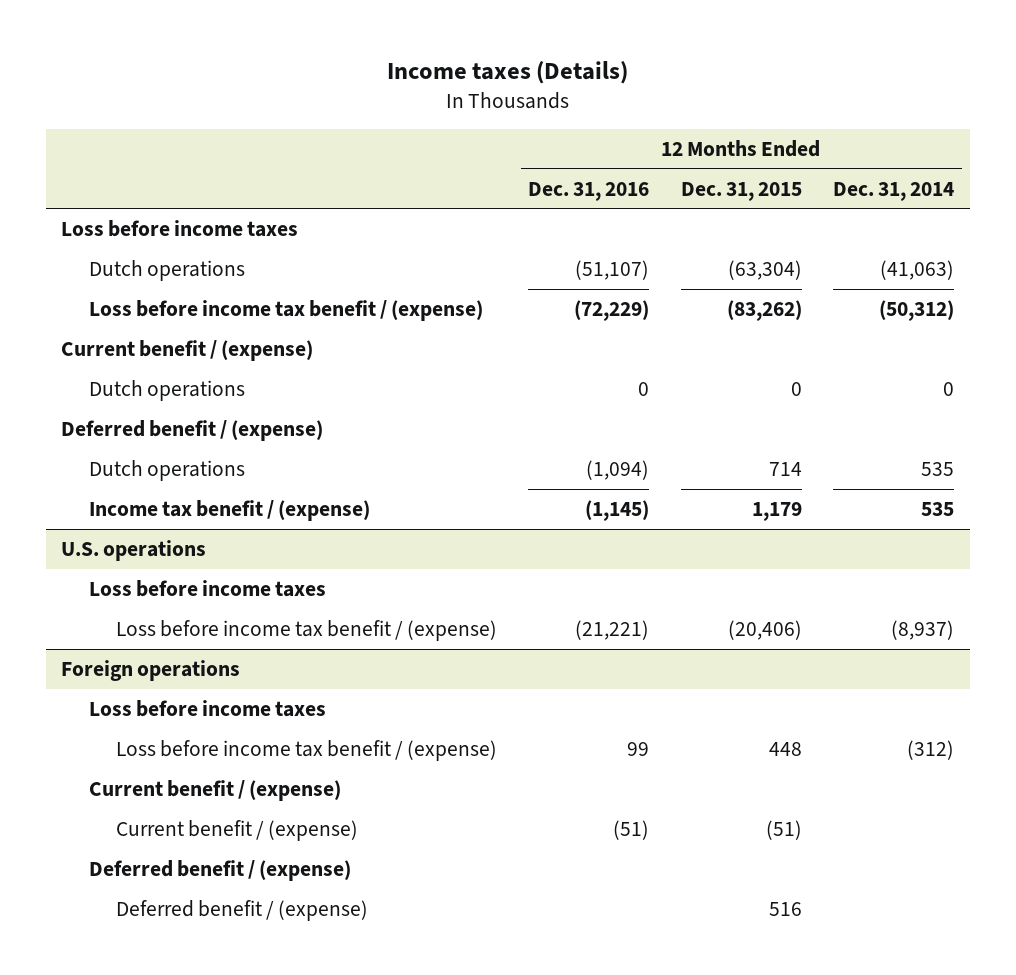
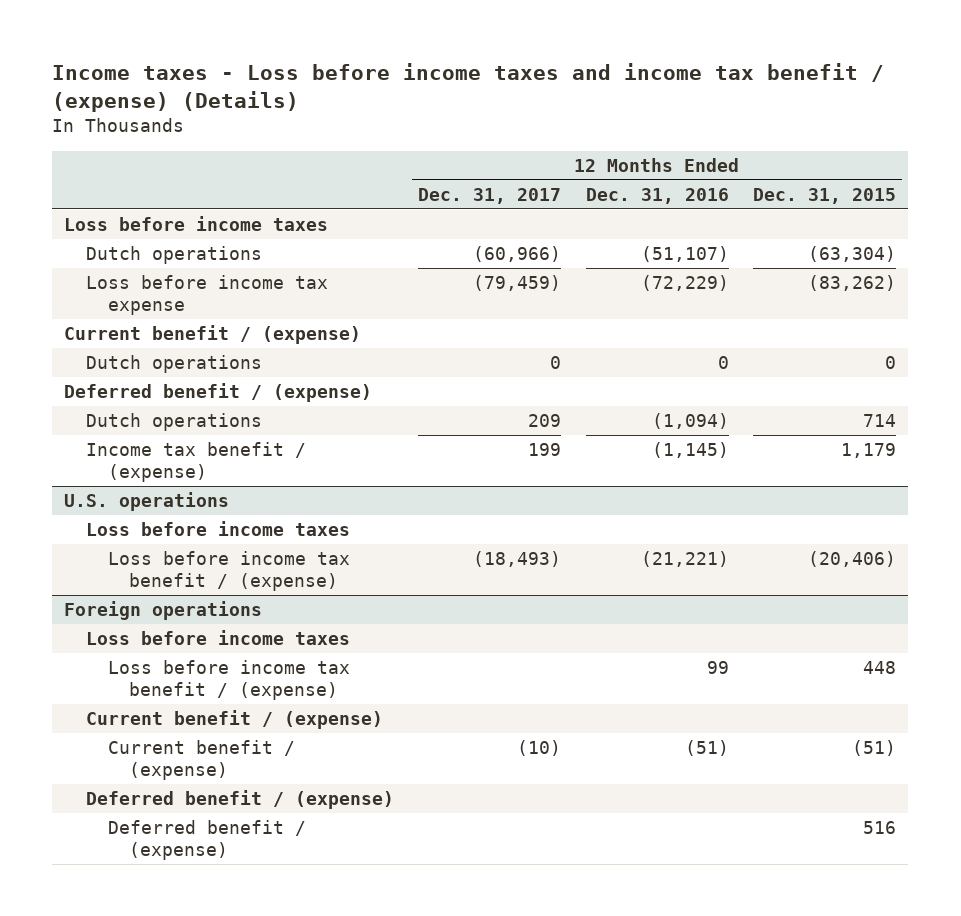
[386,60,628,84] Income taxes (Details) -> [52,63,885,113] Income taxes - Loss before income taxes and income tax benefit / (expense) (Details)
[833,181,955,201] Dec. 31, 2014 -> none
none -> [418,187,562,204] Dec. 31, 2017
[88,299,483,321] Loss before income tax benefit / (expense) -> [86,275,329,316] Loss before income tax expense

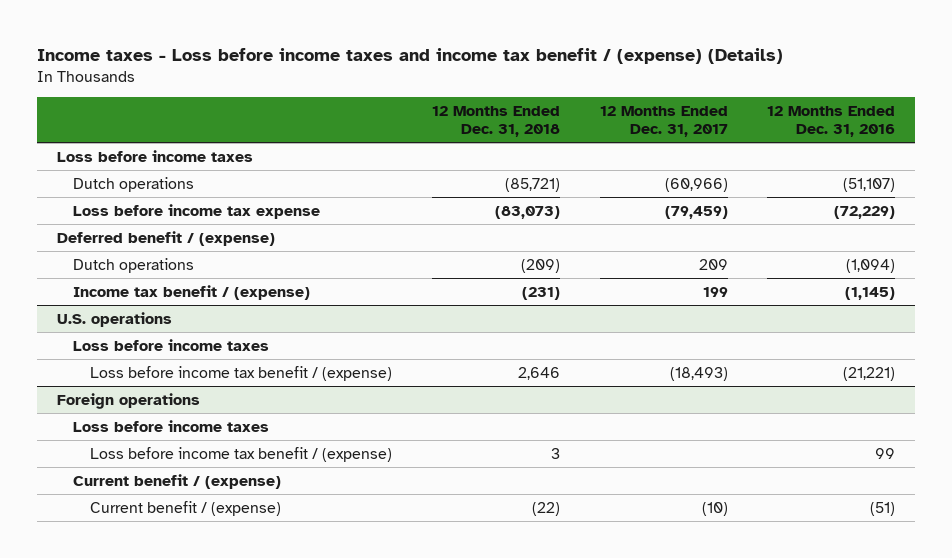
[753,187,897,204] Dec. 31, 2015 -> none
none -> [431,105,560,138] 12 Months Ended Dec. 31, 2018
[64,325,362,345] Current benefit / (expense) -> none
[86,355,263,374] Dutch operations -> none
[86,790,395,810] Deferred benefit / (expense) -> none
[107,820,306,861] Deferred benefit / (expense) -> none

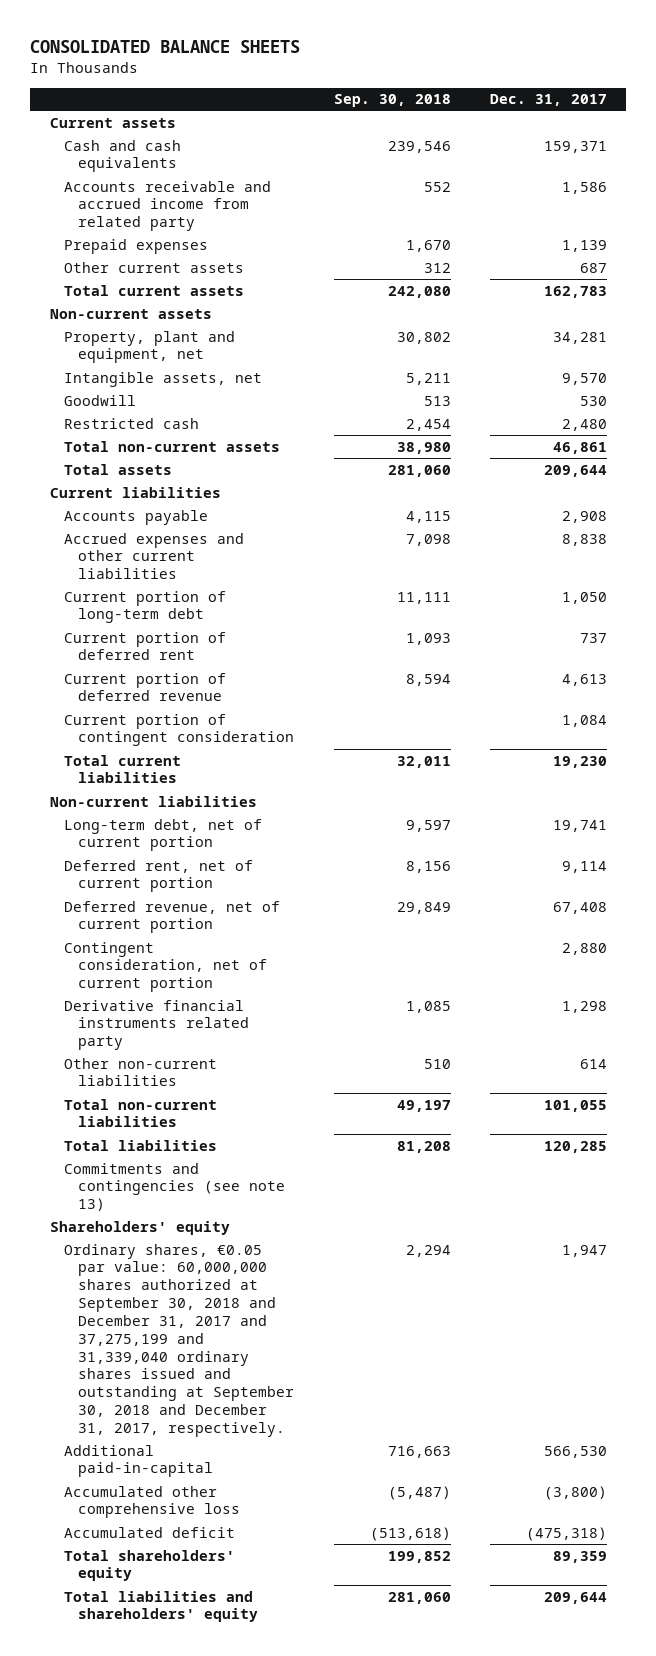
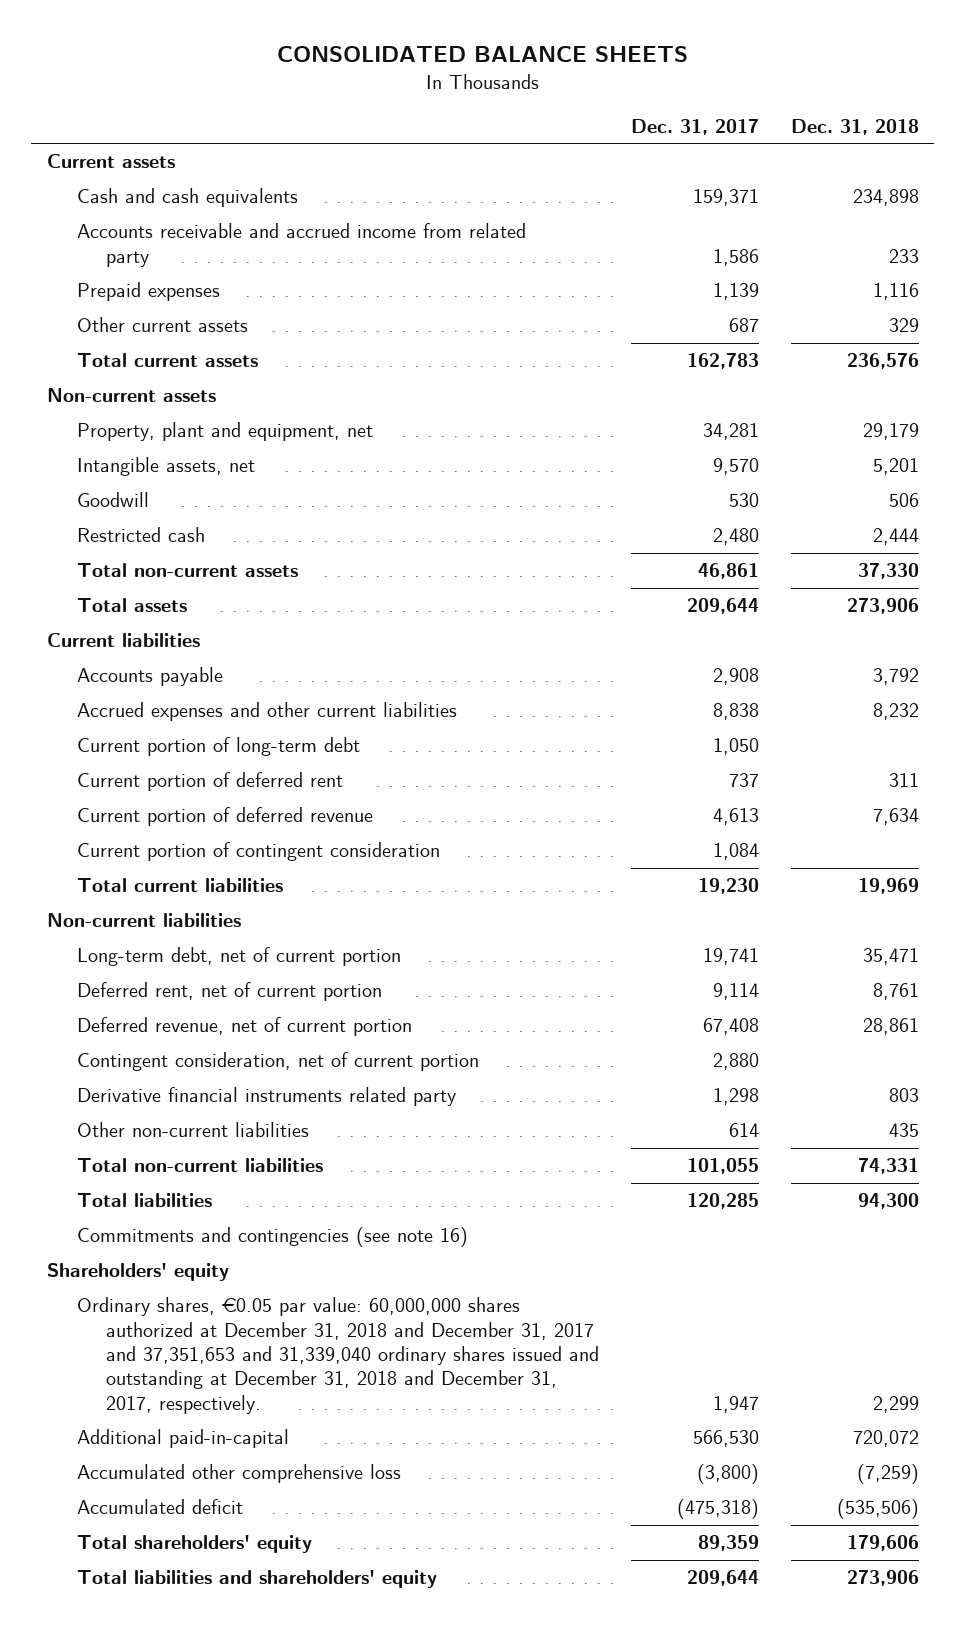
[333,94,451,108] Sep. 30, 2018 -> none
none -> [790,118,919,135] Dec. 31, 2018
[64,1162,286,1212] Commitments and contingencies (see note 13) -> [76,1227,468,1248] Commitments and contingencies (see note 16)
[64,1243,295,1437] Ordinary shares, €0.05 par value: 60,000,000 shares authorized at September 30, 2018 and December 31, 2017 and 37,275,199 and 31,339,040 ordinary shares issued and outstanding at September 30, 2018 and December 31, 2017, respectively. -> [76,1297,600,1414] Ordinary shares, €0.05 par value: 60,000,000 shares authorized at December 31, 2018 and December 31, 2017 and 37,351,653 and 31,339,040 ordinary shares issued and outstanding at December 31, 2018 and December 31, 2017, respectively.

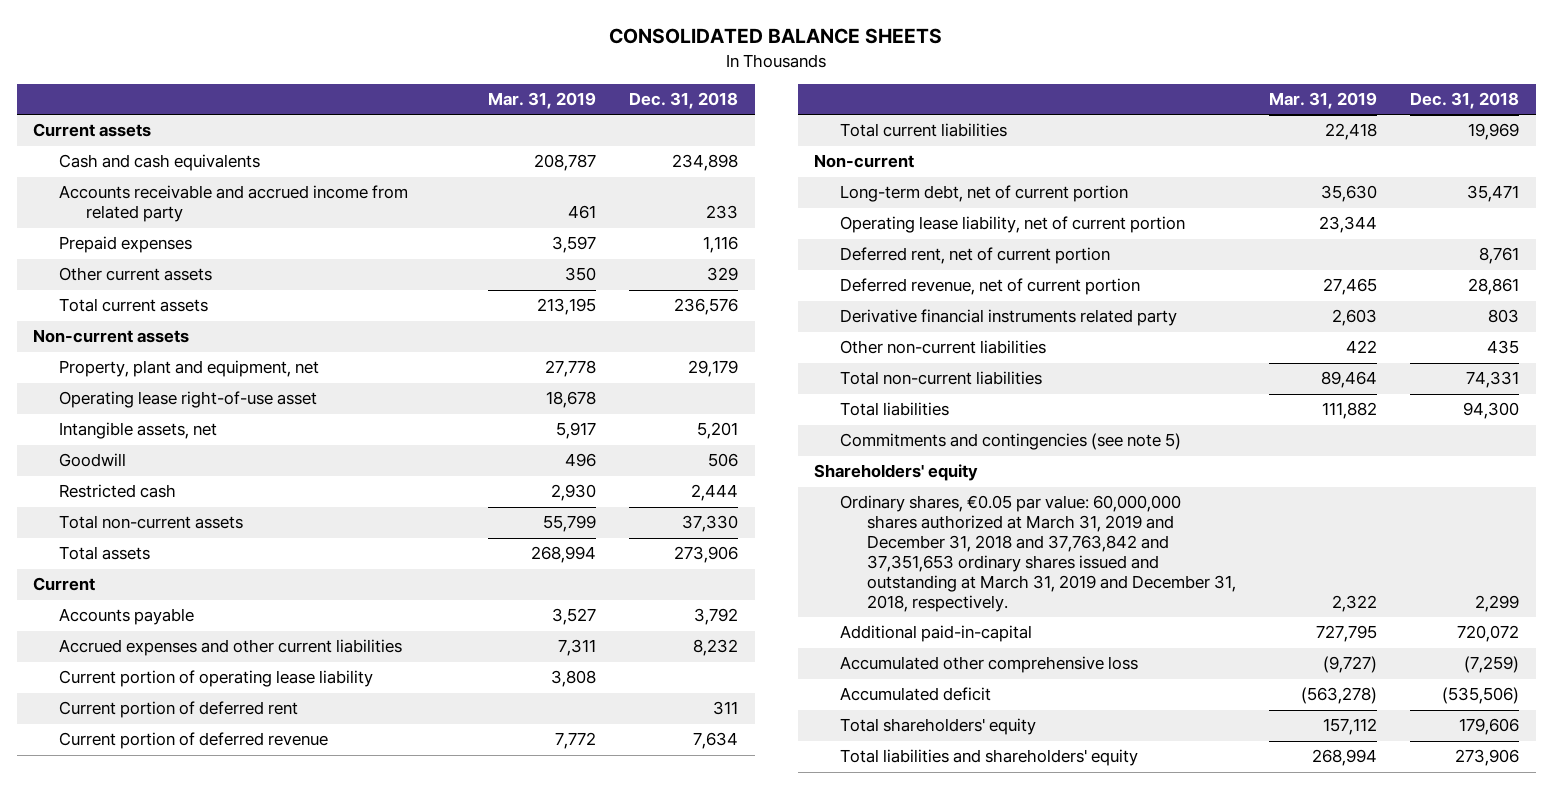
[630,118,759,135] Dec. 31, 2017 -> none
none -> [487,92,596,110] Mar. 31, 2019
none -> [59,391,318,409] Operating lease right-of-use asset
[46,633,200,648] Current liabilities -> [33,577,96,592] Current
[76,737,360,757] Current portion of long-term debt -> none
none -> [59,670,374,688] Current portion of operating lease liability
[76,842,440,862] Current portion of contingent consideration -> none
[46,913,241,928] Non-current liabilities -> [814,154,915,169] Non-current
none -> [840,216,1186,234] Operating lease liability, net of current portion
[76,1052,479,1072] Contingent consideration, net of current portion -> none
[76,1227,468,1248] Commitments and contingencies (see note 16) -> [840,433,1182,451] Commitments and contingencies (see note 5)
[76,1297,600,1414] Ordinary shares, €0.05 par value: 60,000,000 shares authorized at December 31, 2018 and December 31, 2017 and 37,351,653 and 31,339,040 ordinary shares issued and outstanding at December 31, 2018 and December 31, 2017, respectively. -> [840,495,1236,612] Ordinary shares, €0.05 par value: 60,000,000 shares authorized at March 31, 2019 and December 31, 2018 and 37,763,842 and 37,351,653 ordinary shares issued and outstanding at March 31, 2019 and December 31, 2018, respectively.

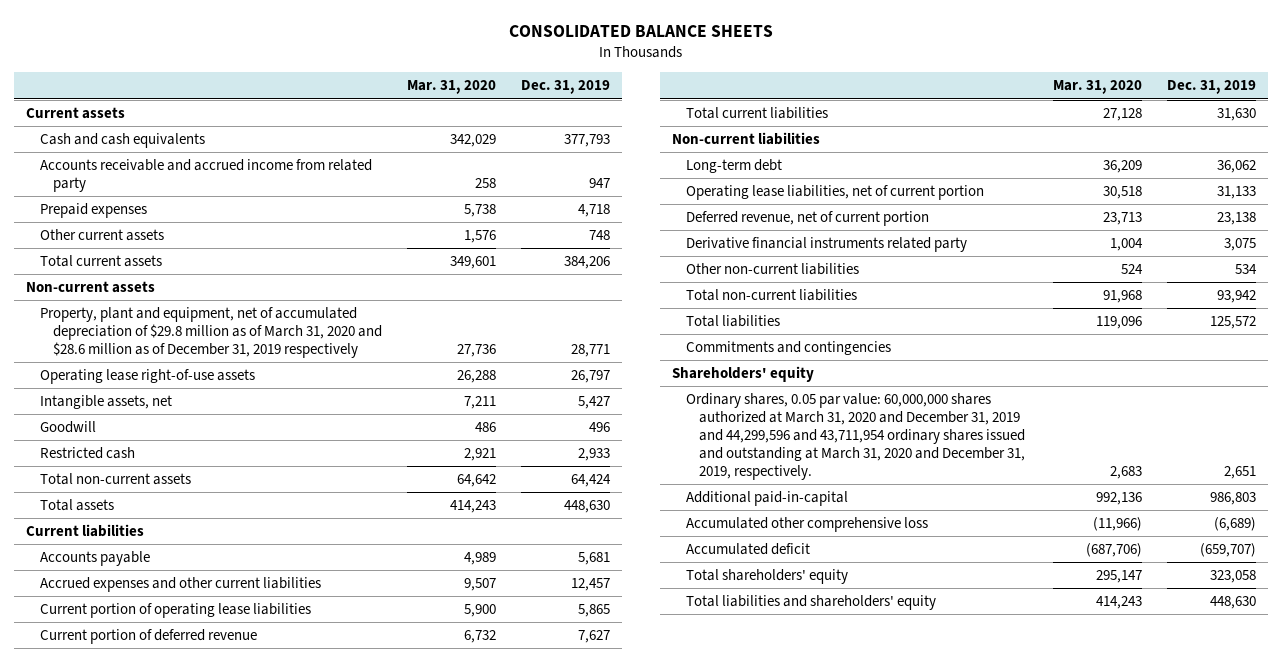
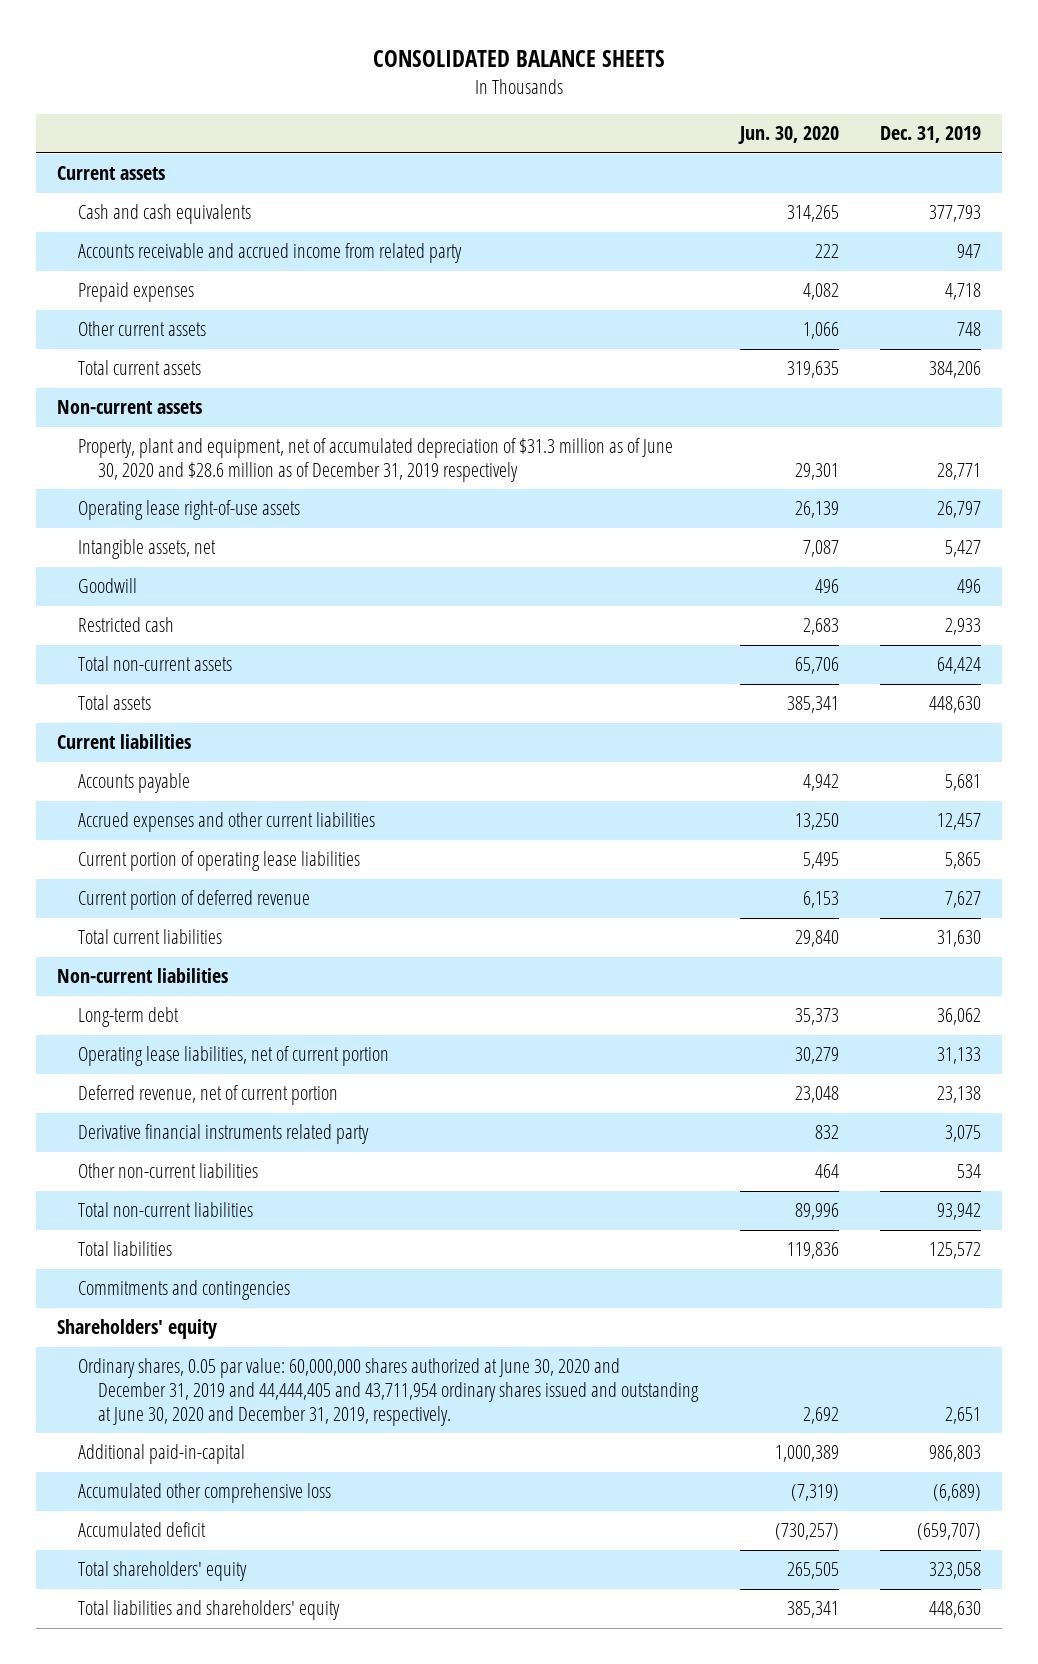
[406,80,496,95] Mar. 31, 2020 -> none
none -> [737,126,839,145] Jun. 30, 2020
[39,307,383,358] Property, plant and equipment, net of accumulated depreciation of $29.8 million as of March 31, 2020 and $28.6 million as of December 31, 2019 respectively -> [77,438,673,483] Property, plant and equipment, net of accumulated depreciation of $31.3 million as of June 30, 2020 and $28.6 million as of December 31, 2019 respectively
[685,393,1026,480] Ordinary shares, 0.05 par value: 60,000,000 shares authorized at March 31, 2020 and December 31, 2019 and 44,299,596 and 43,711,954 ordinary shares issued and outstanding at March 31, 2020 and December 31, 2019, respectively. -> [77,1358,700,1426] Ordinary shares, 0.05 par value: 60,000,000 shares authorized at June 30, 2020 and December 31, 2019 and 44,444,405 and 43,711,954 ordinary shares issued and outstanding at June 30, 2020 and December 31, 2019, respectively.

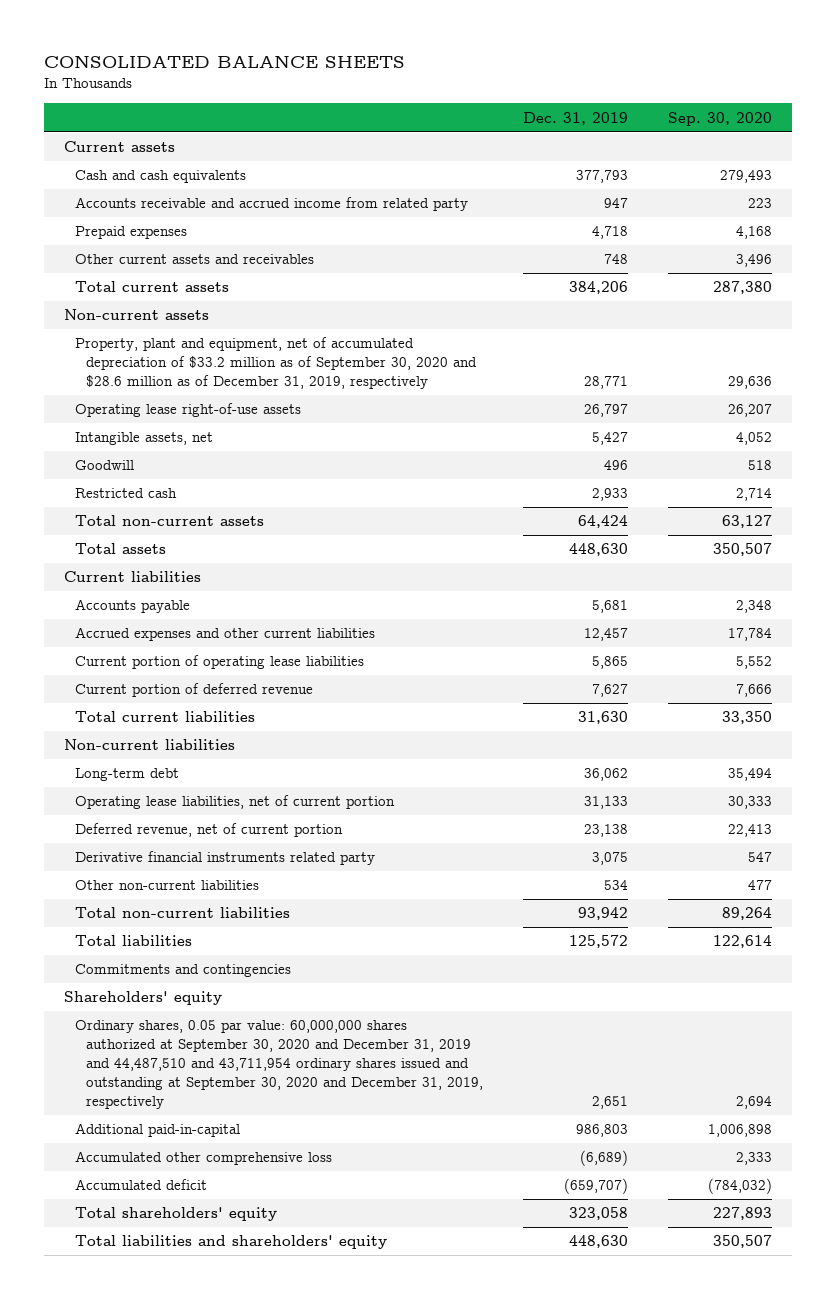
[737,126,839,145] Jun. 30, 2020 -> none
none -> [668,111,773,126] Sep. 30, 2020
[77,321,206,337] Other current assets -> [75,254,315,265] Other current assets and receivables
[77,438,673,483] Property, plant and equipment, net of accumulated depreciation of $31.3 million as of June 30, 2020 and $28.6 million as of December 31, 2019 respectively -> [75,337,478,390] Property, plant and equipment, net of accumulated depreciation of $33.2 million as of September 30, 2020 and $28.6 million as of December 31, 2019, respectively
[77,1358,700,1426] Ordinary shares, 0.05 par value: 60,000,000 shares authorized at June 30, 2020 and December 31, 2019 and 44,444,405 and 43,711,954 ordinary shares issued and outstanding at June 30, 2020 and December 31, 2019, respectively. -> [75,1020,484,1110] Ordinary shares, 0.05 par value: 60,000,000 shares authorized at September 30, 2020 and December 31, 2019 and 44,487,510 and 43,711,954 ordinary shares issued and outstanding at September 30, 2020 and December 31, 2019, respectively

